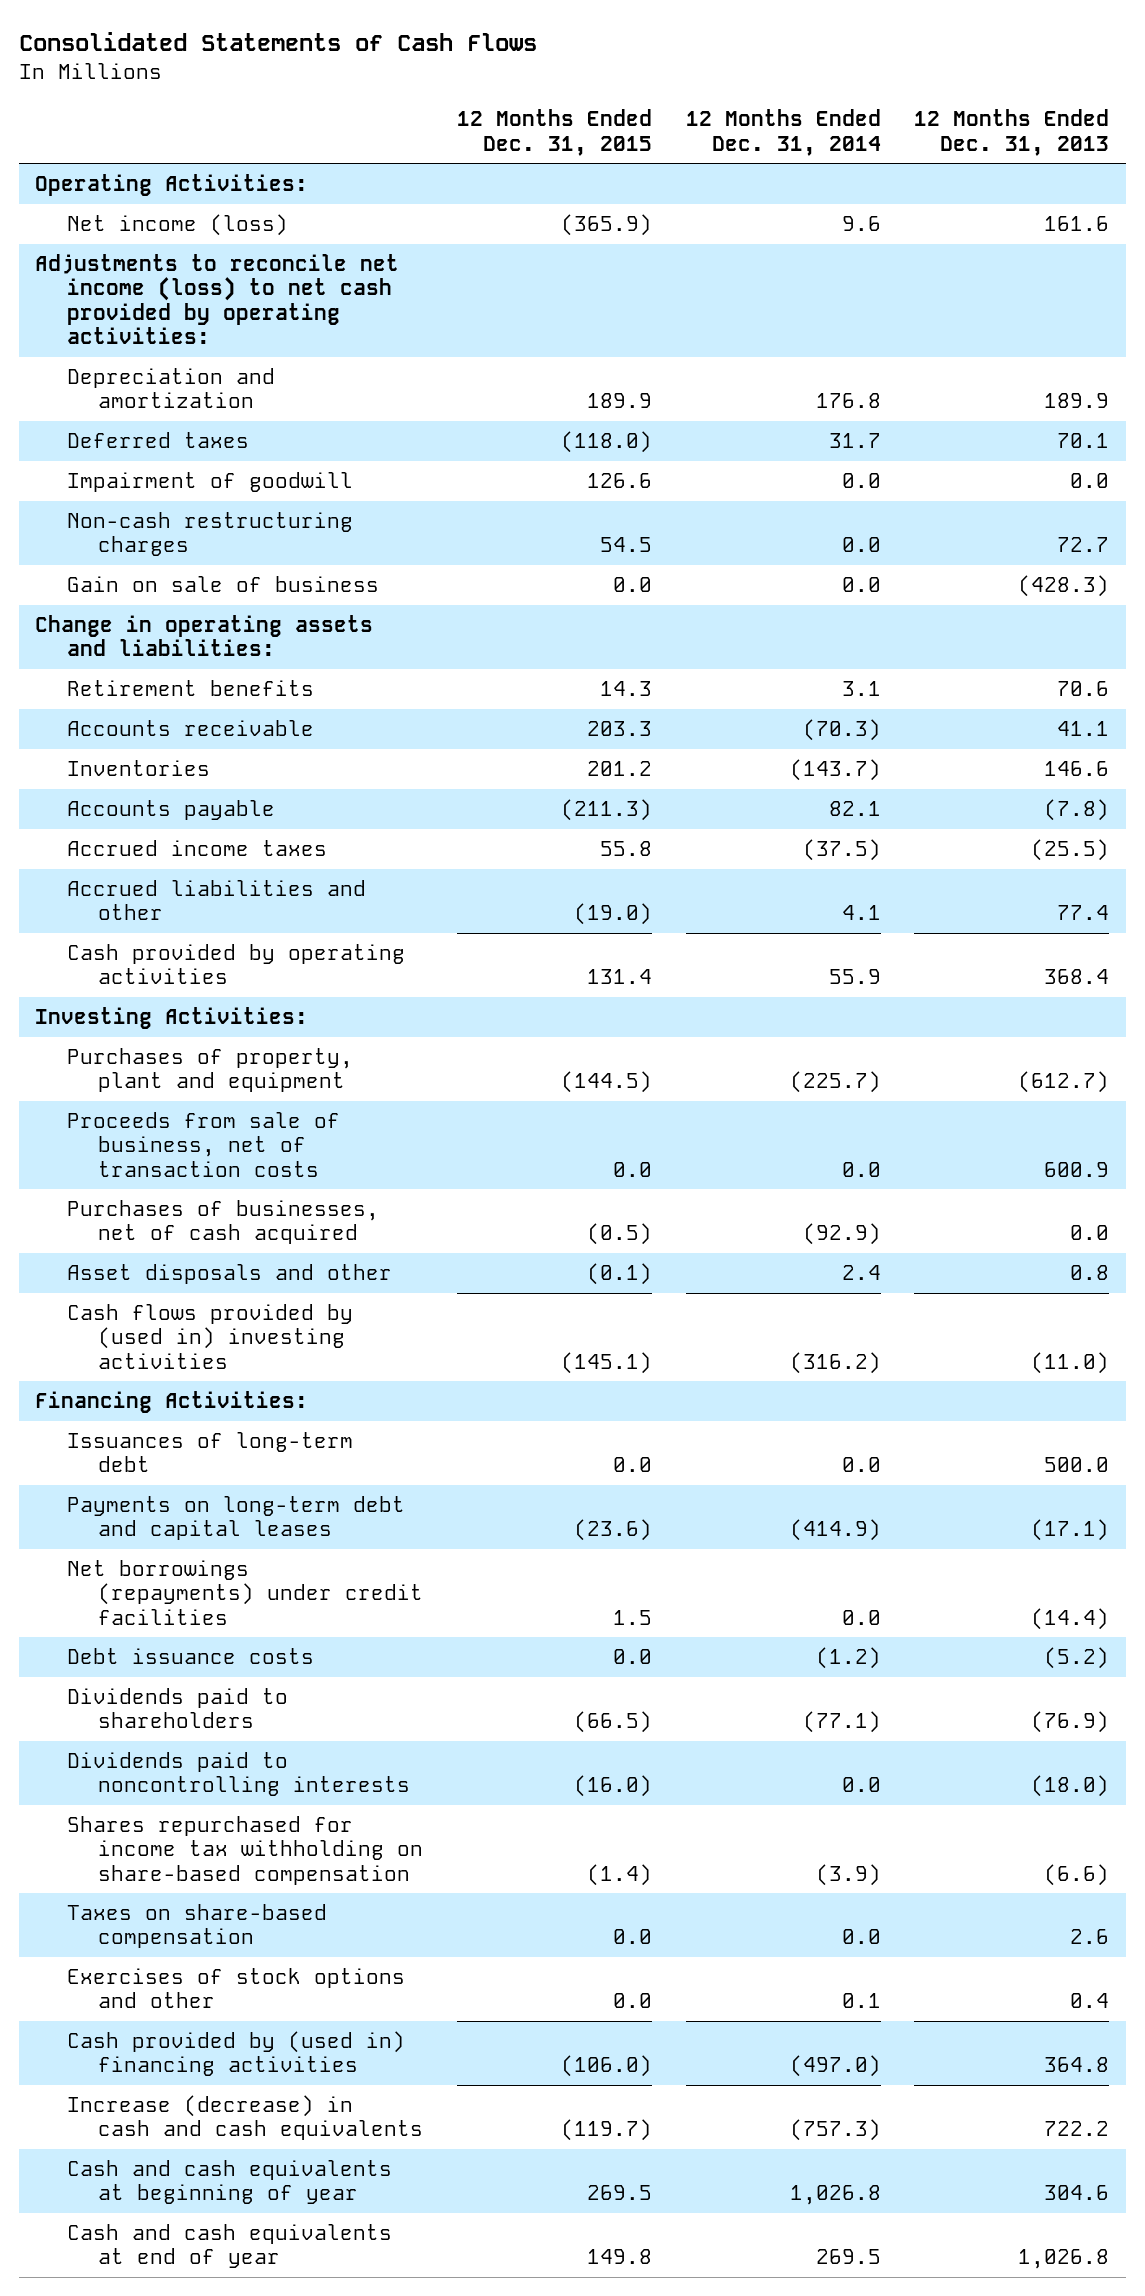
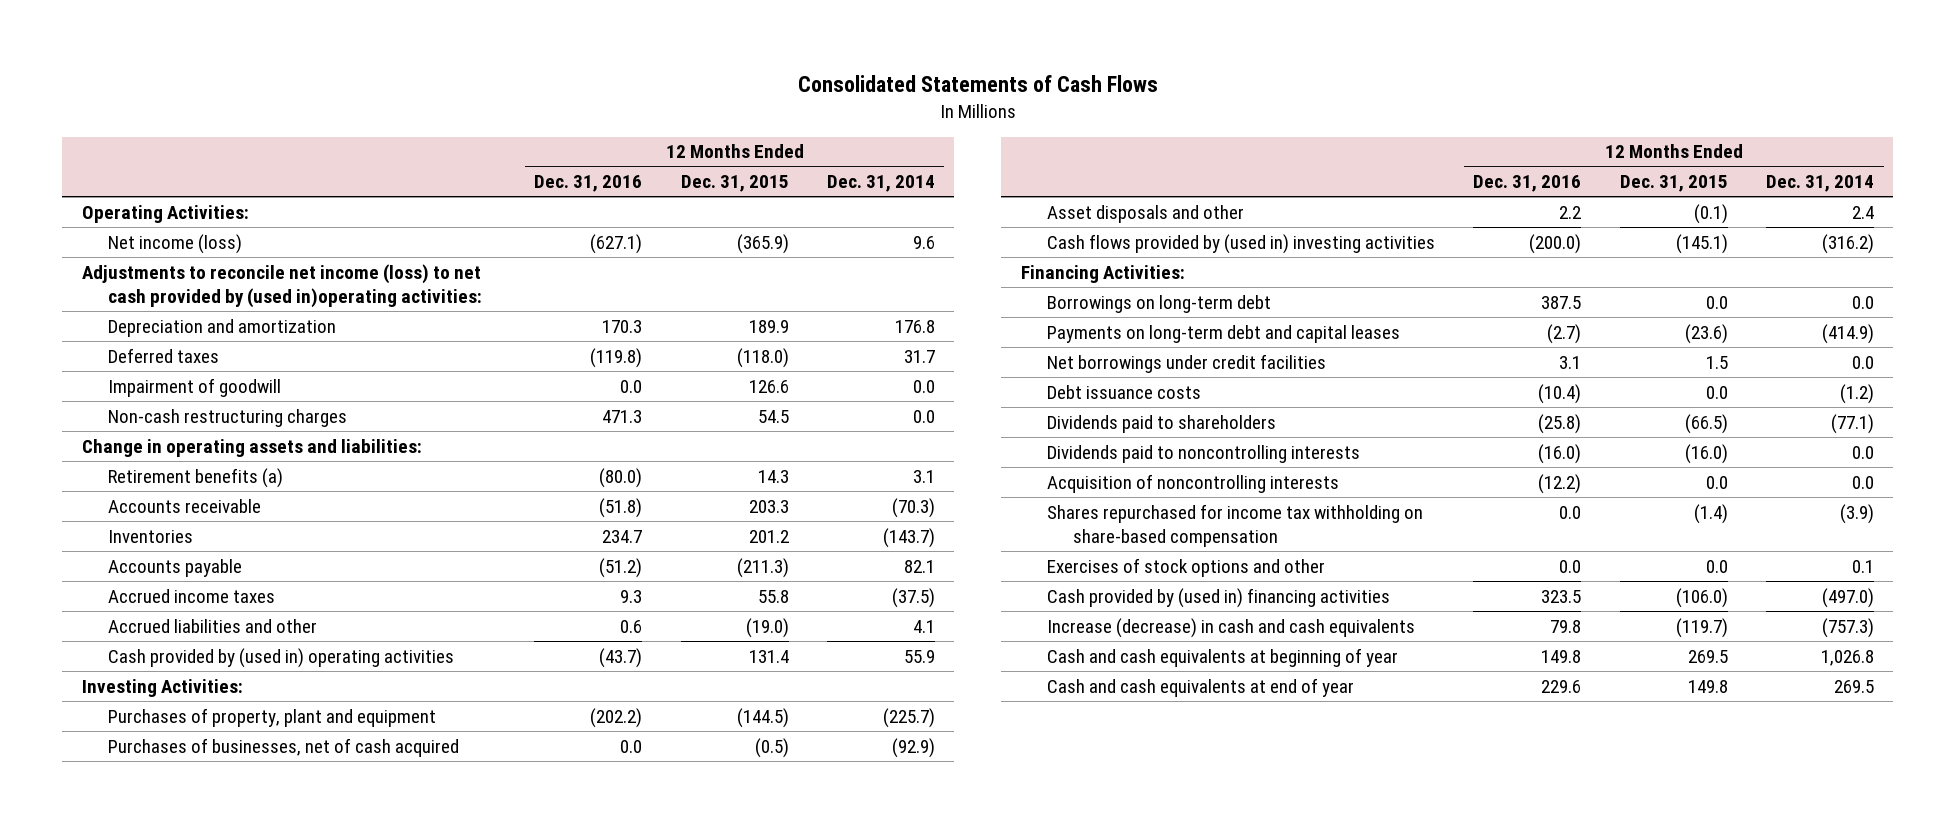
[914,109,1110,156] 12 Months Ended Dec. 31, 2013 -> none
none -> [534,175,643,193] Dec. 31, 2016
[35,254,400,345] Adjustments to reconcile net income (loss) to net cash provided by operating activities: -> [81,263,482,308] Adjustments to reconcile net income (loss) to net cash provided by (used in)operating activities:
[66,576,379,593] Gain on sale of business -> none
[66,680,314,697] Retirement benefits -> [107,467,283,488] Retirement benefits (a)
[66,944,405,985] Cash provided by operating activities -> [107,647,454,668] Cash provided by (used in) operating activities
[66,1112,340,1177] Proceeds from sale of business, net of transaction costs -> none
[66,1432,353,1473] Issuances of long-term debt -> [1047,294,1272,313] Borrowings on long-term debt
[66,1560,424,1625] Net borrowings (repayments) under credit facilities -> [1047,353,1327,373] Net borrowings under credit facilities
none -> [1047,473,1340,493] Acquisition of noncontrolling interests
[66,1904,327,1949] Taxes on share-based compensation -> none

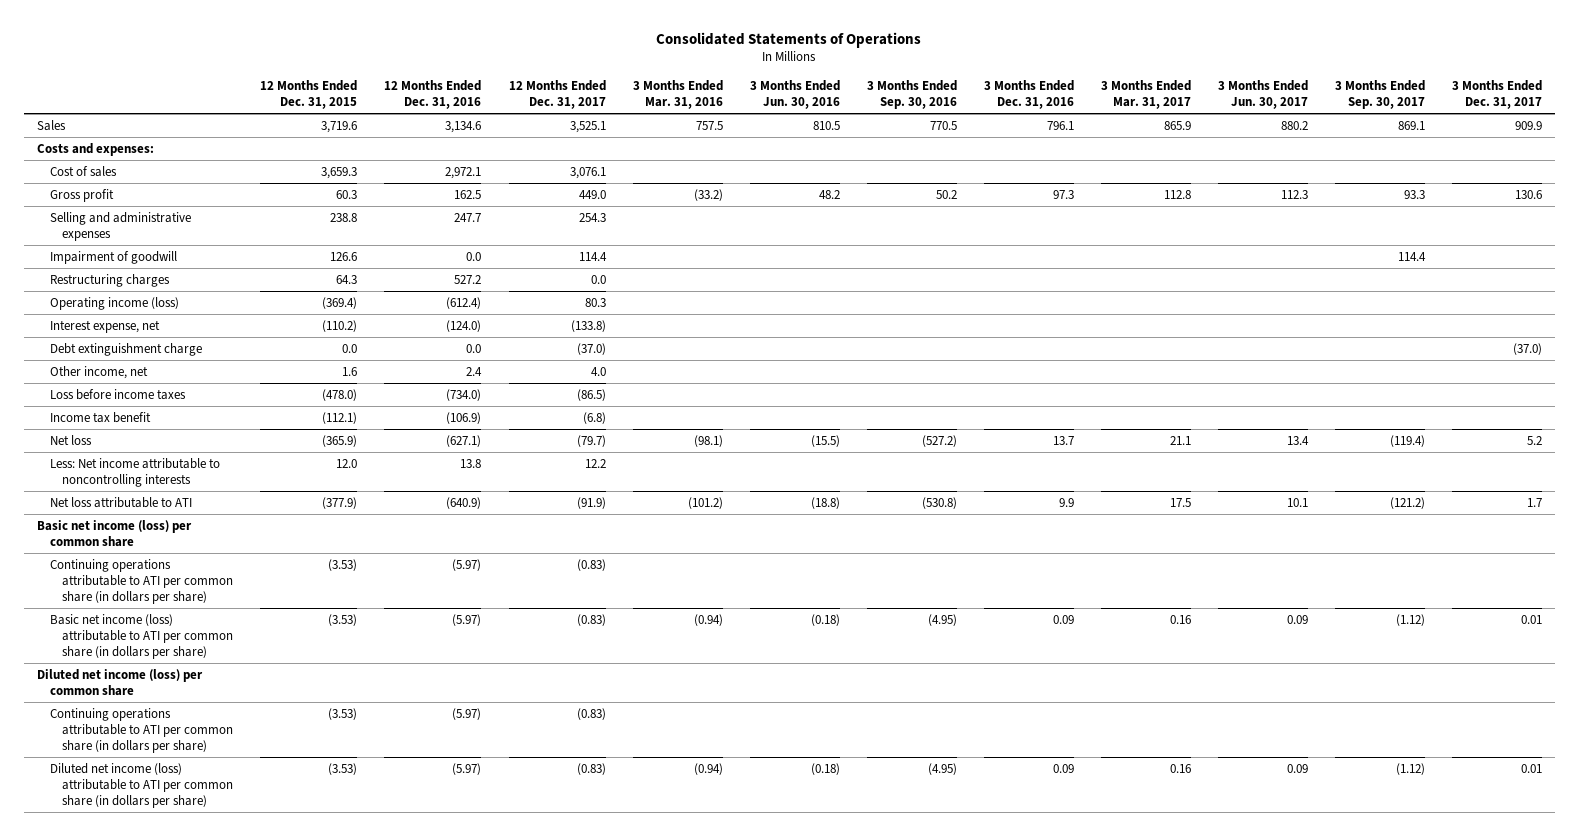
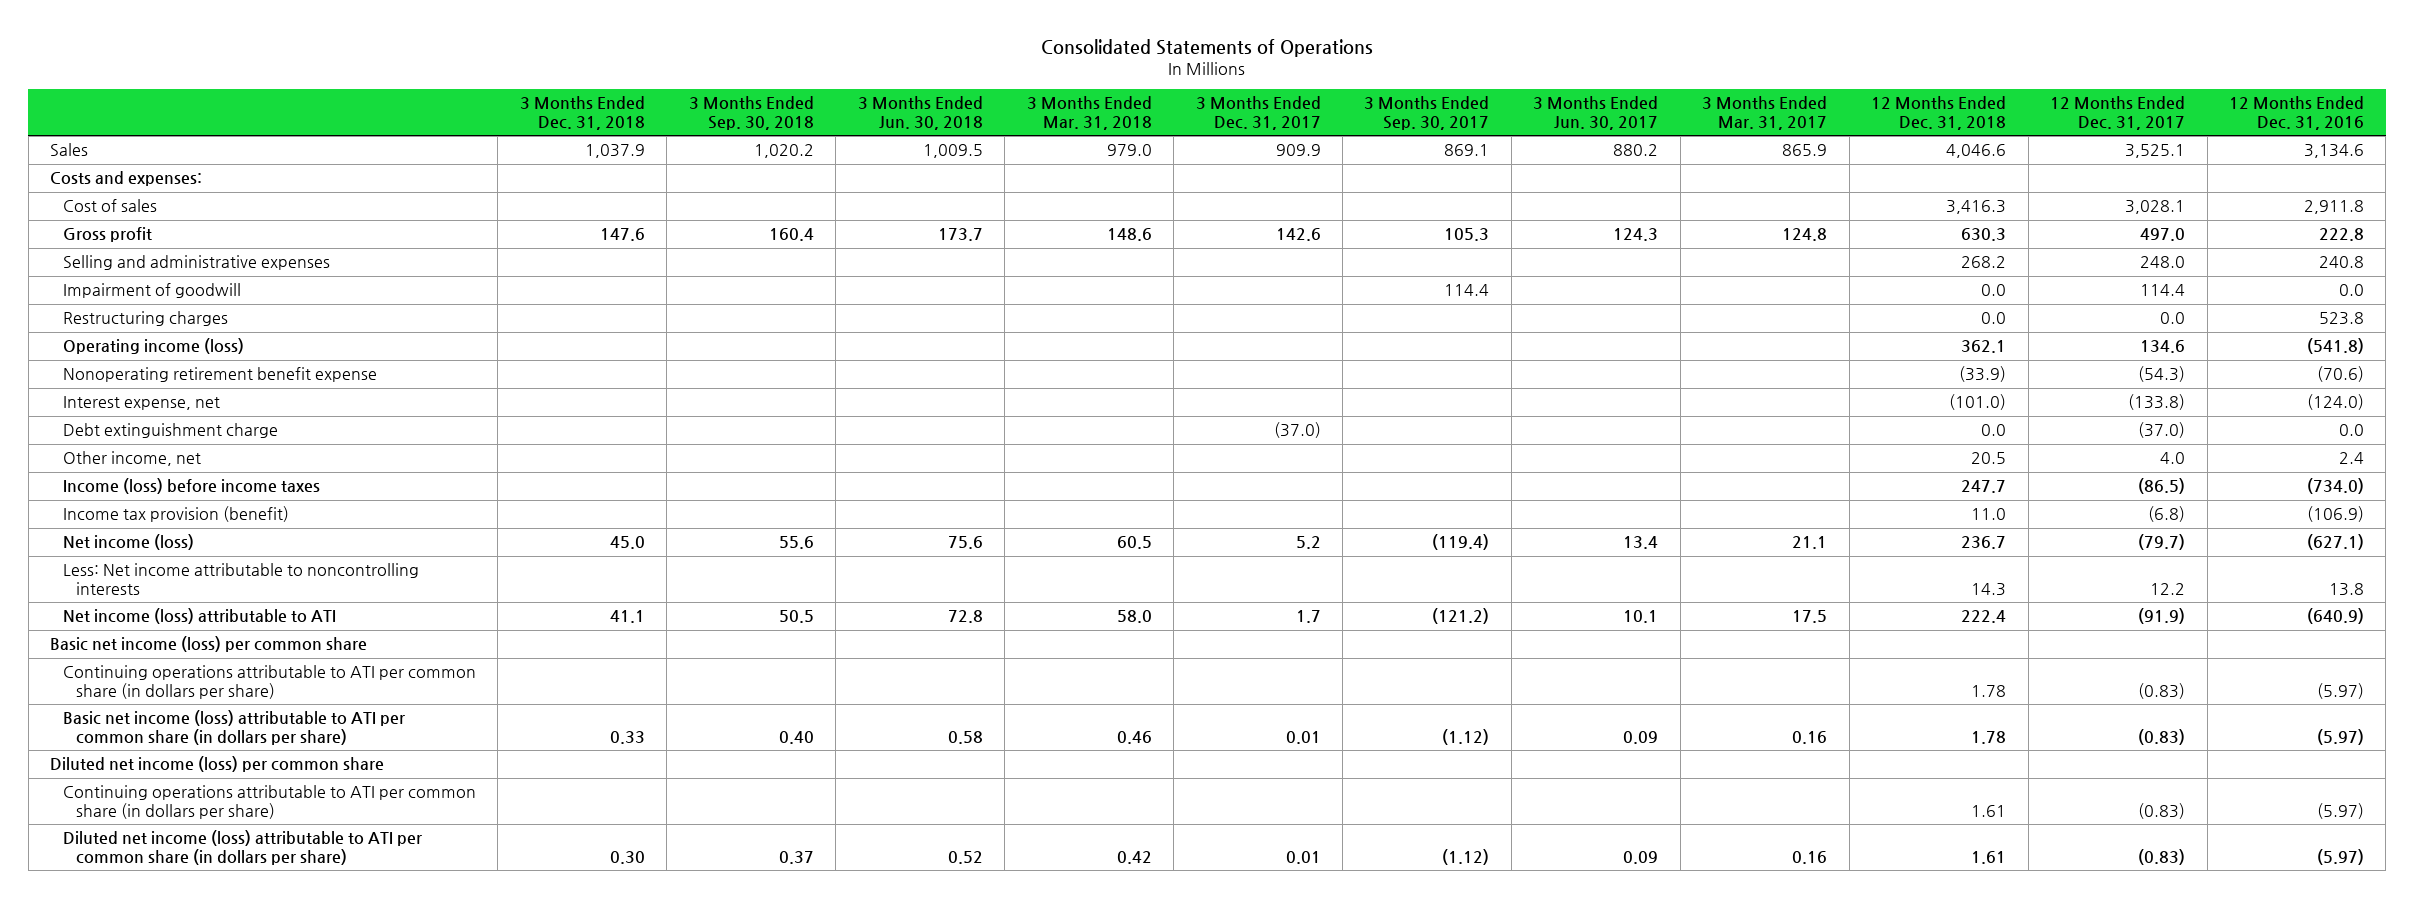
[260,79,358,109] 12 Months Ended Dec. 31, 2015 -> none
[632,79,723,109] 3 Months Ended Mar. 31, 2016 -> none
[749,79,840,109] 3 Months Ended Jun. 30, 2016 -> none
[866,79,957,109] 3 Months Ended Sep. 30, 2016 -> none
[983,79,1074,109] 3 Months Ended Dec. 31, 2016 -> none
none -> [519,96,645,130] 3 Months Ended Dec. 31, 2018
none -> [688,96,814,130] 3 Months Ended Sep. 30, 2018
none -> [857,96,983,130] 3 Months Ended Jun. 30, 2018
none -> [1026,96,1152,130] 3 Months Ended Mar. 31, 2018
none -> [1871,96,2007,130] 12 Months Ended Dec. 31, 2018
[445,167,482,180] 2,972.1 -> [2303,200,2364,215] 2,911.8
[569,167,606,180] 3,076.1 -> [2125,200,2186,215] 3,028.1
[454,190,482,200] 162.5 -> [2318,228,2364,242] 222.8
[578,190,606,200] 449.0 -> [2140,228,2186,242] 497.0
[1163,190,1191,200] 112.8 -> [1782,228,1828,242] 124.8
[1280,190,1308,200] 112.3 -> [1613,228,1659,242] 124.3
[1403,190,1425,200] 93.3 -> [1444,228,1490,242] 105.3
[1514,190,1542,200] 130.6 -> [1275,228,1321,242] 142.6
[454,213,482,223] 247.7 -> [2318,256,2364,269] 240.8
[578,213,606,223] 254.3 -> [2140,256,2186,269] 248.0
[454,275,482,285] 527.2 -> [2318,312,2364,326] 523.8
[446,297,482,310] (612.4) -> [2306,338,2364,355] (541.8)
[584,298,606,308] 80.3 -> [2140,340,2186,354] 134.6
none -> [63,367,378,383] Nonoperating retirement benefit expense
[49,389,186,401] Loss before income taxes -> [63,478,321,495] Income (loss) before income taxes
[49,412,151,424] Income tax benefit -> [63,506,290,523] Income tax provision (benefit)
[49,435,92,446] Net loss -> [63,534,195,551] Net income (loss)
[49,497,192,509] Net loss attributable to ATI -> [63,608,337,625] Net income (loss) attributable to ATI

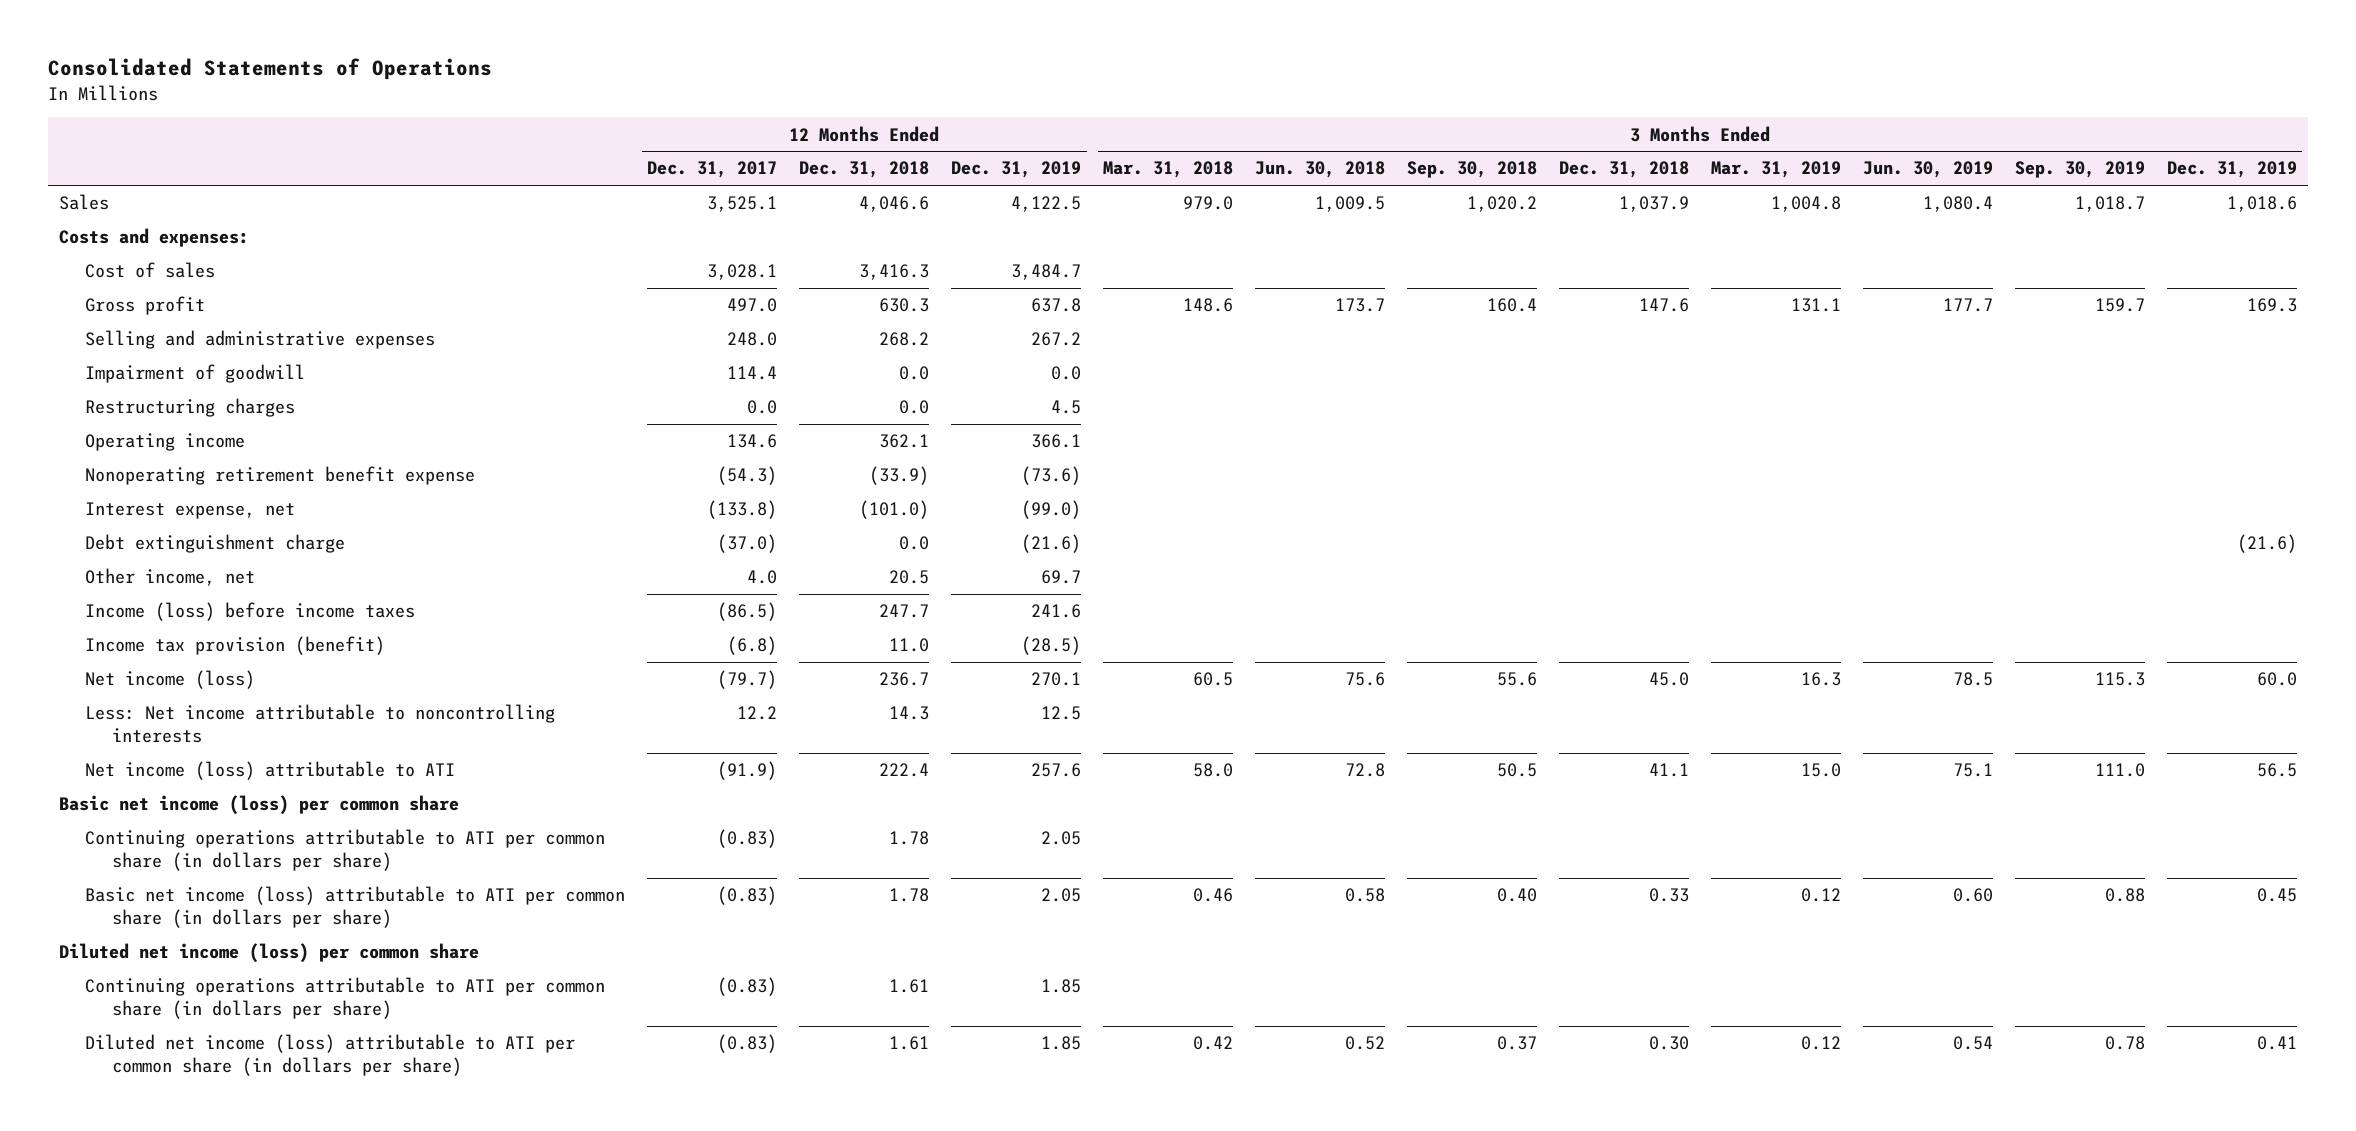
[1195,96,1321,130] 3 Months Ended Dec. 31, 2017 -> none
[1364,96,1490,130] 3 Months Ended Sep. 30, 2017 -> none
[1533,96,1659,130] 3 Months Ended Jun. 30, 2017 -> none
[1702,96,1828,130] 3 Months Ended Mar. 31, 2017 -> none
[2228,96,2364,130] 12 Months Ended Dec. 31, 2016 -> none
none -> [951,161,1082,179] Dec. 31, 2019
none -> [1710,161,1841,179] Mar. 31, 2019
none -> [1862,161,1993,179] Jun. 30, 2019
none -> [2014,161,2145,179] Sep. 30, 2019
none -> [2166,161,2297,179] Dec. 31, 2019
[63,338,245,355] Operating income (loss) -> [85,433,246,452] Operating income

